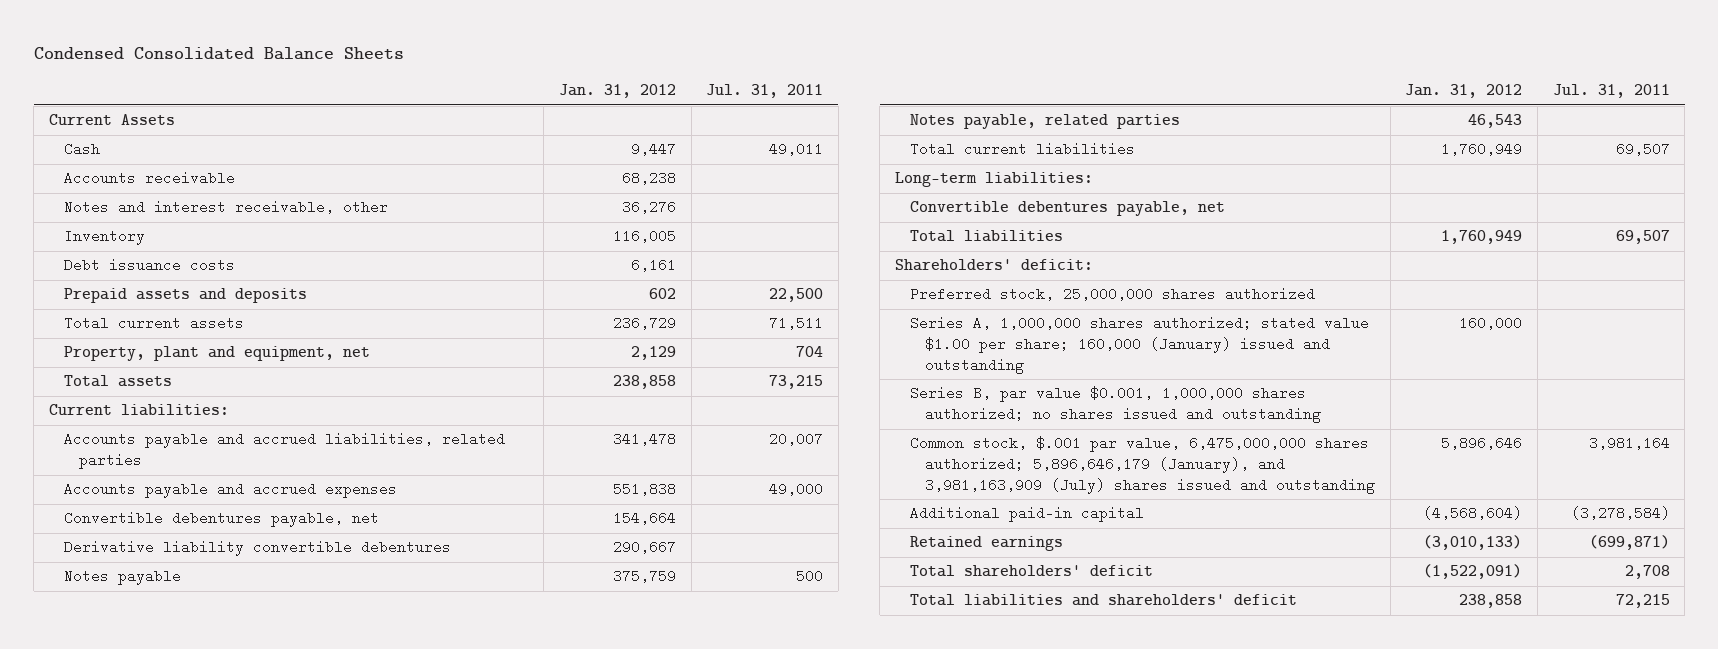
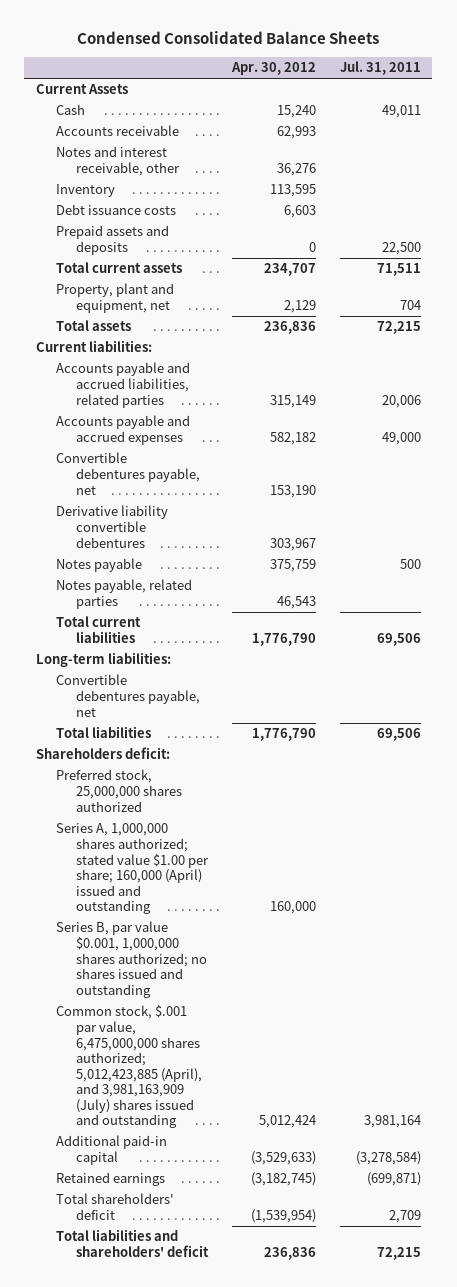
[559,84,677,99] Jan. 31, 2012 -> none
none -> [230,62,316,76] Apr. 30, 2012
[769,375,824,390] 73,215 -> [376,321,421,335] 72,215
[769,432,824,447] 20,007 -> [381,394,421,408] 20,006
[1615,142,1670,157] 69,507 -> [376,632,421,646] 69,506
[1615,230,1670,245] 69,507 -> [376,728,421,742] 69,506
[895,259,1094,272] Shareholders' deficit: -> [35,747,170,760] Shareholders deficit:
[910,316,1370,374] Series A, 1,000,000 shares authorized; stated value $1.00 per share; 160,000 (January) issued and outstanding -> [55,823,209,915] Series A, 1,000,000 shares authorized; stated value $1.00 per share; 160,000 (April) issued and outstanding
[910,436,1376,494] Common stock, $.001 par value, 6,475,000,000 shares authorized; 5,896,646,179 (January), and 3,981,163,909 (July) shares issued and outstanding -> [55,1005,202,1129] Common stock, $.001 par value, 6,475,000,000 shares authorized; 5,012,423,885 (April), and 3,981,163,909 (July) shares issued and outstanding
[1624,565,1670,580] 2,708 -> [388,1209,421,1223] 2,709

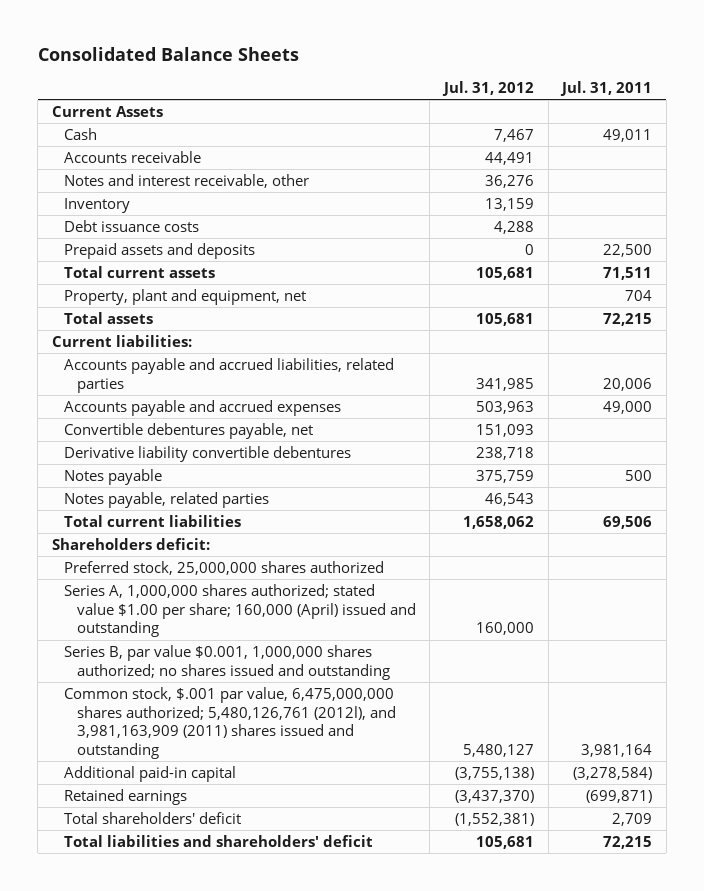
[77,31,380,45] Condensed Consolidated Balance Sheets -> [37,47,299,62] Consolidated Balance Sheets
[230,62,316,76] Apr. 30, 2012 -> none
none -> [441,81,534,97] Jul. 31, 2012
[35,652,171,668] Long-term liabilities: -> none
[55,674,200,717] Convertible debentures payable, net -> none
[55,726,151,739] Total liabilities -> none
[55,1005,202,1129] Common stock, $.001 par value, 6,475,000,000 shares authorized; 5,012,423,885 (April), and 3,981,163,909 (July) shares issued and outstanding -> [64,686,396,760] Common stock, $.001 par value, 6,475,000,000 shares authorized; 5,480,126,761 (2012l), and 3,981,163,909 (2011) shares issued and outstanding

